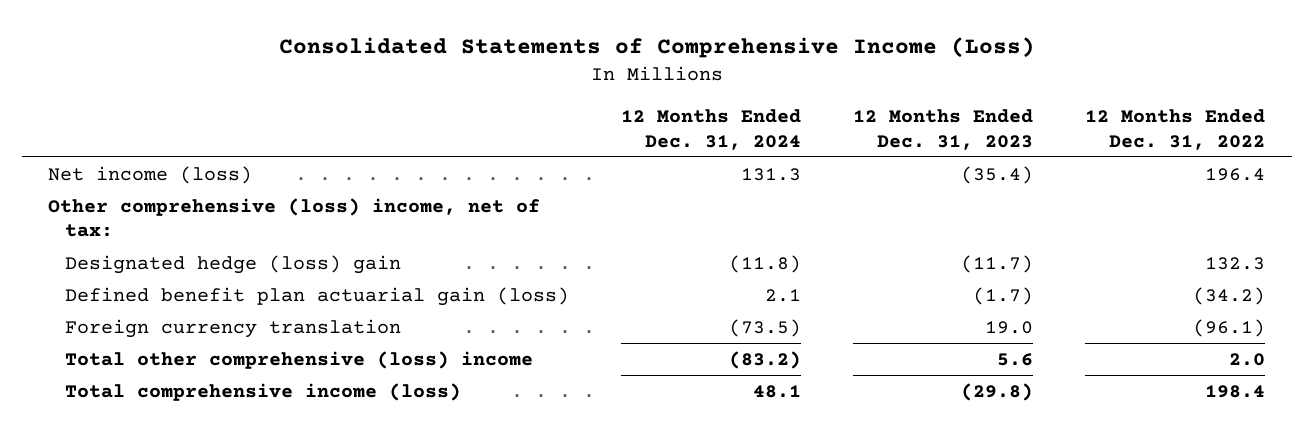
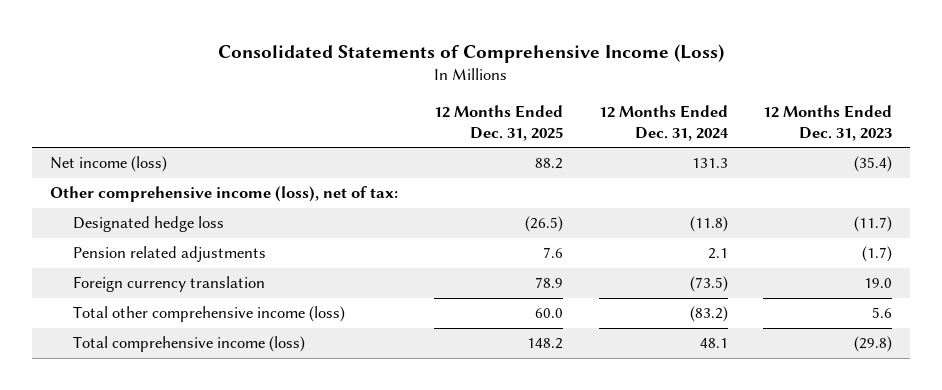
[1085,109,1266,150] 12 Months Ended Dec. 31, 2022 -> none
none -> [433,104,563,141] 12 Months Ended Dec. 31, 2025
[48,197,541,238] Other comprehensive (loss) income, net of tax: -> [49,186,398,203] Other comprehensive income (loss), net of tax:
[65,254,402,274] Designated hedge (loss) gain -> [73,216,225,233] Designated hedge loss
[65,286,570,306] Defined benefit plan actuarial gain (loss) -> [73,246,267,263] Pension related adjustments
[65,350,534,369] Total other comprehensive (loss) income -> [73,306,346,323] Total other comprehensive income (loss)

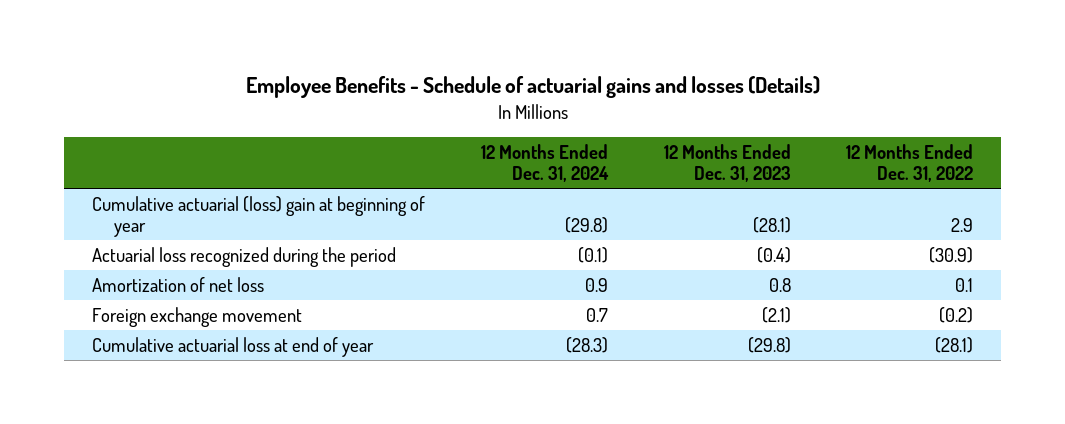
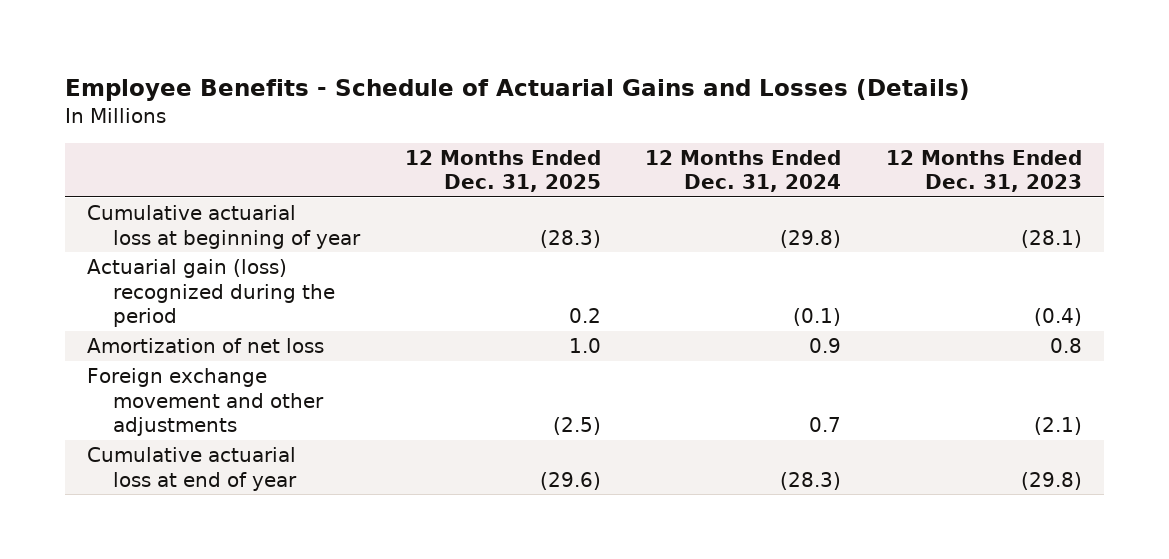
[245,76,820,99] Employee Benefits - Schedule of actuarial gains and losses (Details) -> [64,78,970,101] Employee Benefits - Schedule of Actuarial Gains and Losses (Details)
[846,143,974,183] 12 Months Ended Dec. 31, 2022 -> none
none -> [404,149,601,193] 12 Months Ended Dec. 31, 2025
[92,195,426,238] Cumulative actuarial (loss) gain at beginning of year -> [87,205,361,249] Cumulative actuarial loss at beginning of year
[92,246,397,267] Actuarial loss recognized during the period -> [87,259,335,327] Actuarial gain (loss) recognized during the period
[92,306,303,327] Foreign exchange movement -> [87,368,324,436] Foreign exchange movement and other adjustments

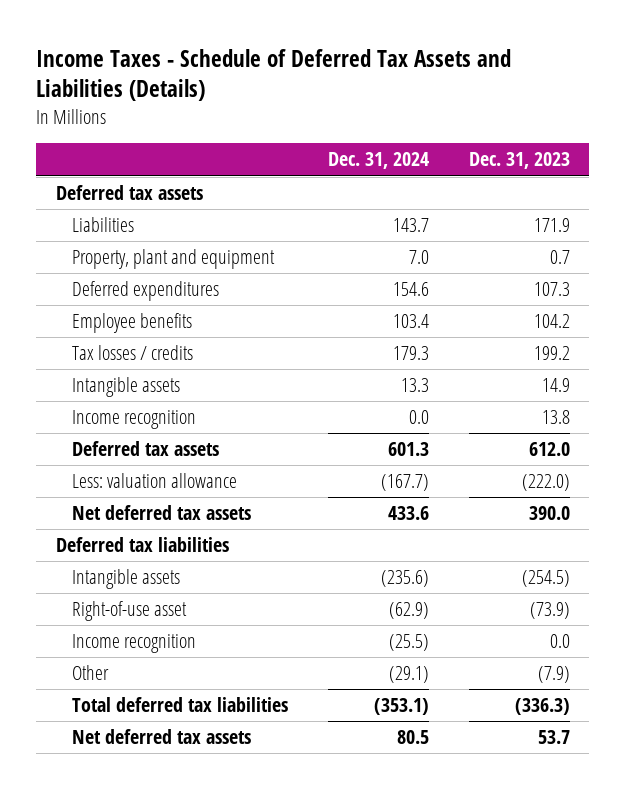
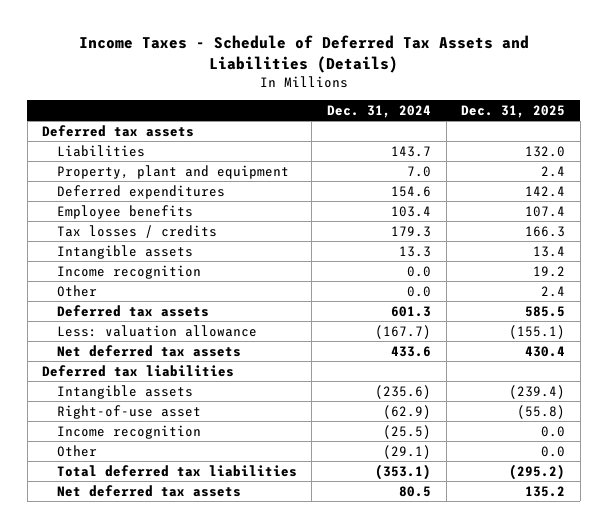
[468,152,570,170] Dec. 31, 2023 -> none
none -> [461,104,566,118] Dec. 31, 2025
none -> [56,284,97,297] Other

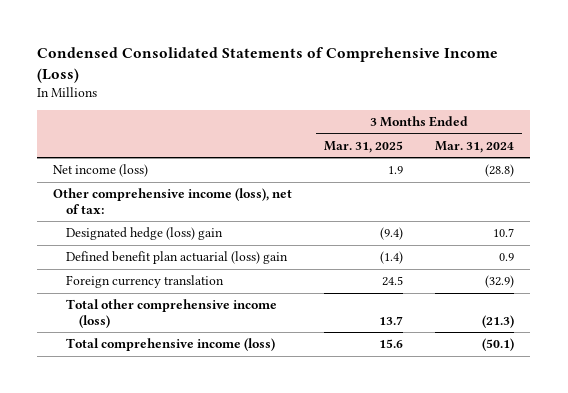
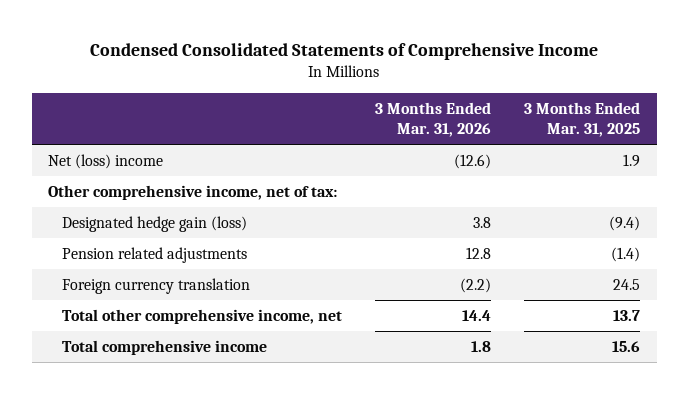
[37,47,499,83] Condensed Consolidated Statements of Comprehensive Income (Loss) -> [90,43,599,61] Condensed Consolidated Statements of Comprehensive Income
[435,140,515,153] Mar. 31, 2024 -> none
none -> [375,101,492,138] 3 Months Ended Mar. 31, 2026
[53,164,149,178] Net income (loss) -> [48,153,164,169] Net (loss) income
[53,188,293,214] Other comprehensive income (loss), net of tax: -> [48,184,338,200] Other comprehensive income, net of tax:
[66,227,224,241] Designated hedge (loss) gain -> [62,215,248,232] Designated hedge gain (loss)
[66,251,289,265] Defined benefit plan actuarial (loss) gain -> [62,246,248,263] Pension related adjustments
[66,299,278,328] Total other comprehensive income (loss) -> [62,308,343,324] Total other comprehensive income, net
[66,338,276,352] Total comprehensive income (loss) -> [62,339,268,355] Total comprehensive income

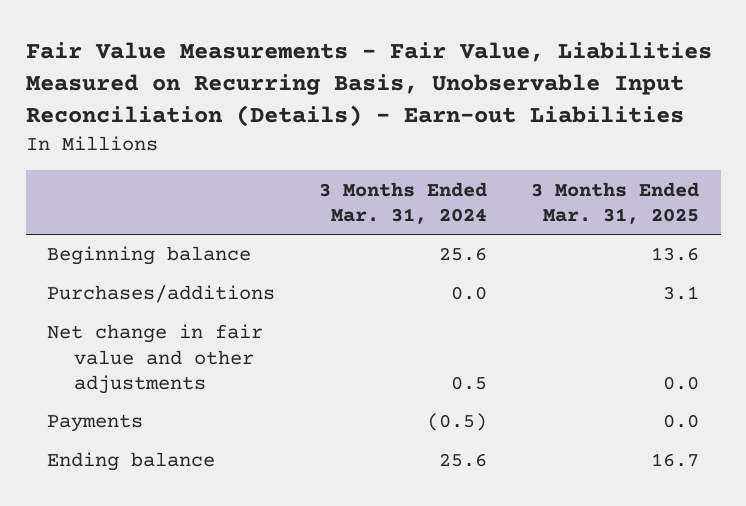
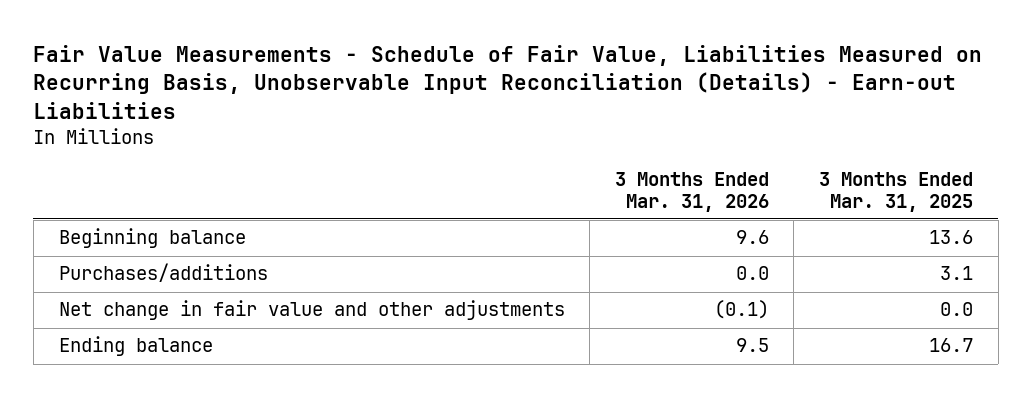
[25,41,712,127] Fair Value Measurements - Fair Value, Liabilities Measured on Recurring Basis, Unobservable Input Reconciliation (Details) - Earn-out Liabilities -> [33,44,983,119] Fair Value Measurements - Schedule of Fair Value, Liabilities Measured on Recurring Basis, Unobservable Input Reconciliation (Details) - Earn-out Liabilities
[319,181,488,224] 3 Months Ended Mar. 31, 2024 -> none
none -> [614,172,769,212] 3 Months Ended Mar. 31, 2026
[47,414,144,433] Payments -> none

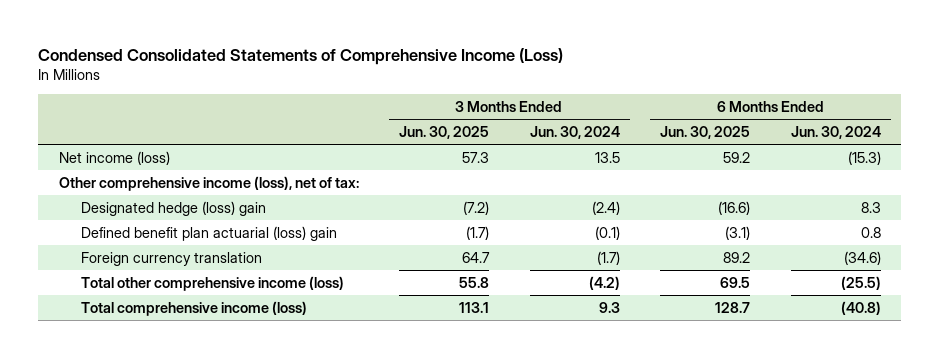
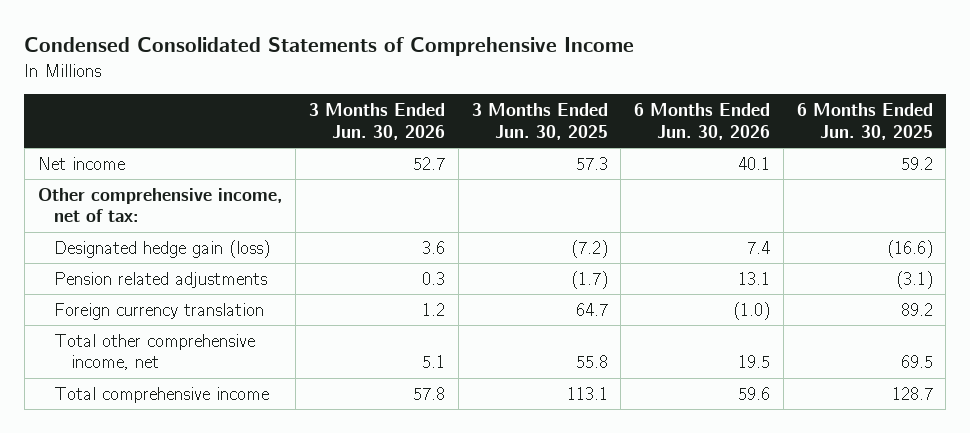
[38,47,564,65] Condensed Consolidated Statements of Comprehensive Income (Loss) -> [24,37,635,57] Condensed Consolidated Statements of Comprehensive Income
[529,126,620,140] Jun. 30, 2024 -> none
[790,126,881,140] Jun. 30, 2024 -> none
none -> [309,103,446,140] 3 Months Ended Jun. 30, 2026
none -> [634,103,771,140] 6 Months Ended Jun. 30, 2026
[58,150,170,165] Net income (loss) -> [37,156,125,170] Net income
[58,175,359,191] Other comprehensive income (loss), net of tax: -> [37,187,283,223] Other comprehensive income, net of tax:
[80,200,266,216] Designated hedge (loss) gain -> [54,239,271,258] Designated hedge gain (loss)
[80,225,337,241] Defined benefit plan actuarial (loss) gain -> [54,271,268,288] Pension related adjustments
[80,275,344,291] Total other comprehensive income (loss) -> [54,333,256,371] Total other comprehensive income, net
[80,300,307,316] Total comprehensive income (loss) -> [54,386,270,403] Total comprehensive income

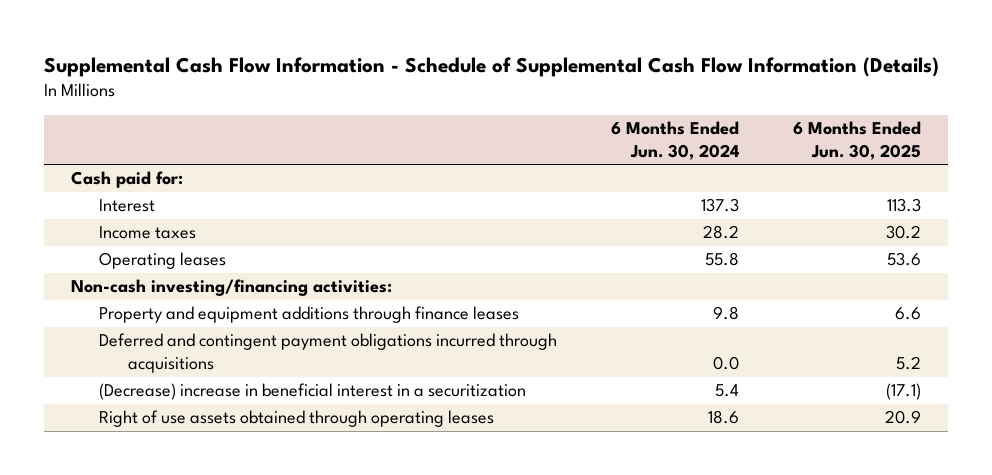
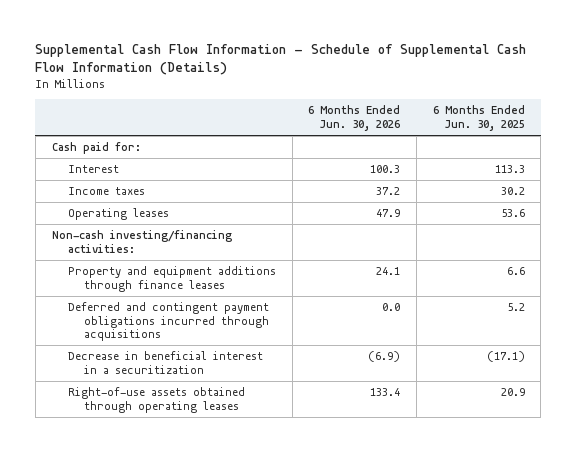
[611,120,740,160] 6 Months Ended Jun. 30, 2024 -> none
none -> [308,105,401,132] 6 Months Ended Jun. 30, 2026
[99,383,527,401] (Decrease) increase in beneficial interest in a securitization -> [67,351,263,374] Decrease in beneficial interest in a securitization
[99,410,495,428] Right of use assets obtained through operating leases -> [67,387,245,413] Right-of-use assets obtained through operating leases

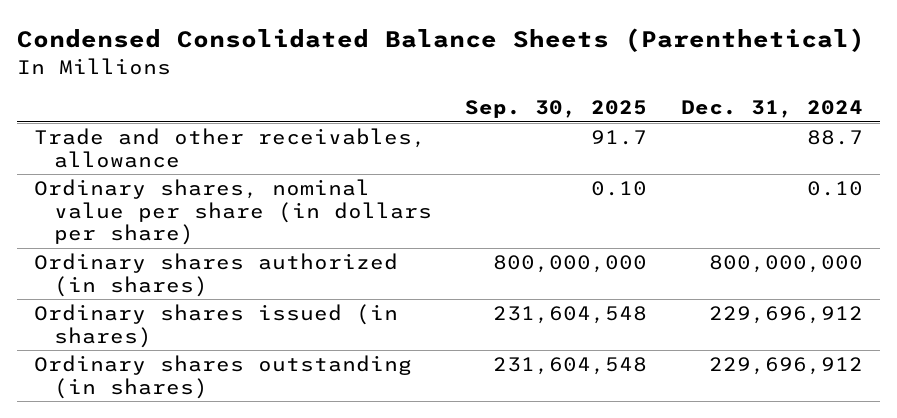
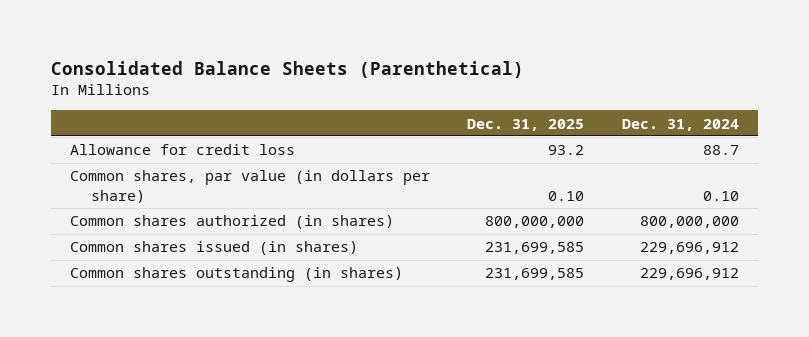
[17,28,866,53] Condensed Consolidated Balance Sheets (Parenthetical) -> [51,60,525,78] Consolidated Balance Sheets (Parenthetical)
[465,100,648,119] Sep. 30, 2025 -> none
none -> [467,118,585,131] Dec. 31, 2025
[33,128,426,168] Trade and other receivables, allowance -> [69,144,295,156] Allowance for credit loss
[33,179,432,246] Ordinary shares, nominal value per share (in dollars per share) -> [69,170,430,203] Common shares, par value (in dollars per share)
[33,253,398,297] Ordinary shares authorized (in shares) -> [69,215,394,230] Common shares authorized (in shares)
[33,304,398,348] Ordinary shares issued (in shares) -> [69,241,358,256] Common shares issued (in shares)
[33,355,412,399] Ordinary shares outstanding (in shares) -> [69,267,403,283] Common shares outstanding (in shares)

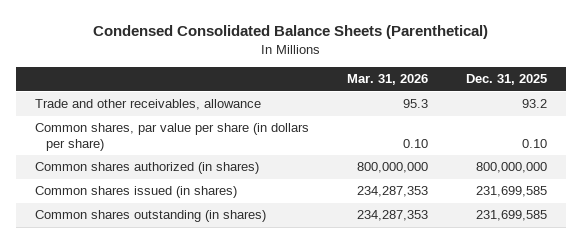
[51,60,525,78] Consolidated Balance Sheets (Parenthetical) -> [92,25,488,40] Condensed Consolidated Balance Sheets (Parenthetical)
[621,118,739,131] Dec. 31, 2024 -> none
none -> [346,74,428,86] Mar. 31, 2026
[69,144,295,156] Allowance for credit loss -> [34,99,261,111] Trade and other receivables, allowance
[69,170,430,203] Common shares, par value (in dollars per share) -> [34,123,309,151] Common shares, par value per share (in dollars per share)

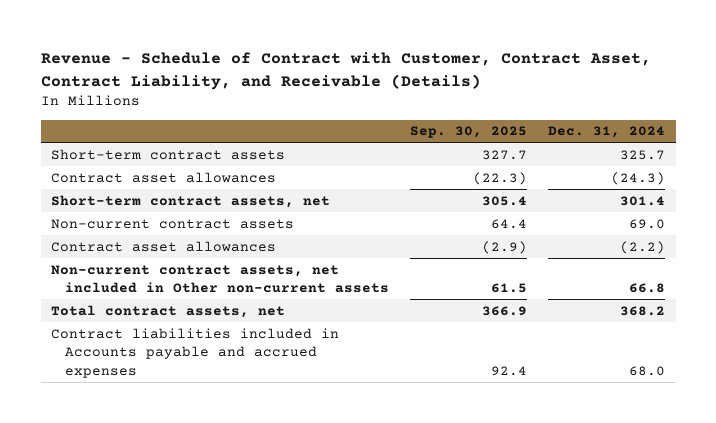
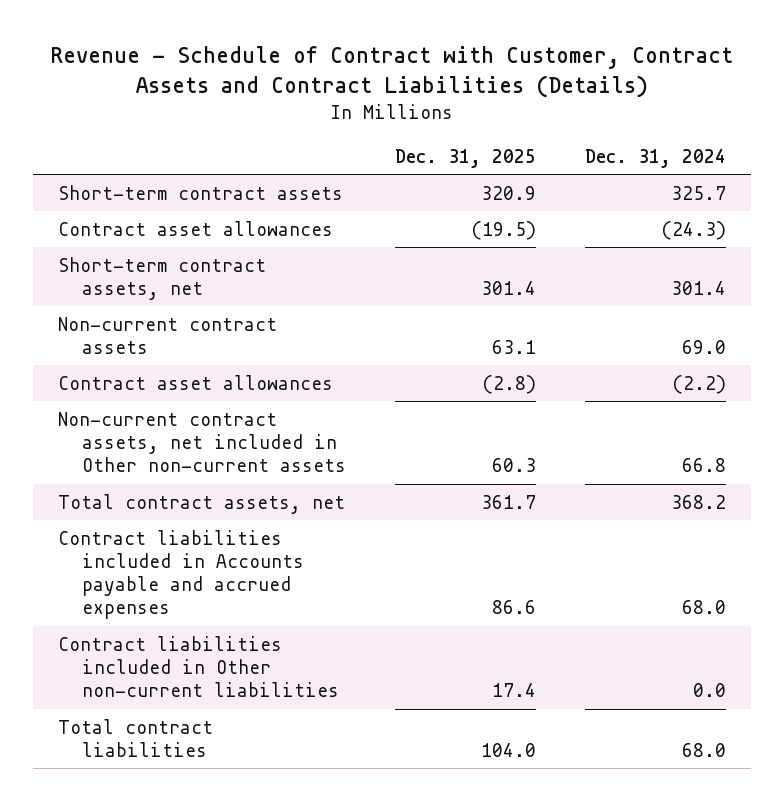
[40,52,651,90] Revenue - Schedule of Contract with Customer, Contract Asset, Contract Liability, and Receivable (Details) -> [49,46,733,99] Revenue - Schedule of Contract with Customer, Contract Assets and Contract Liabilities (Details)
[410,126,528,139] Sep. 30, 2025 -> none
none -> [394,148,536,168] Dec. 31, 2025
none -> [57,635,339,698] Contract liabilities included in Other non-current liabilities
none -> [57,718,213,757] Total contract liabilities

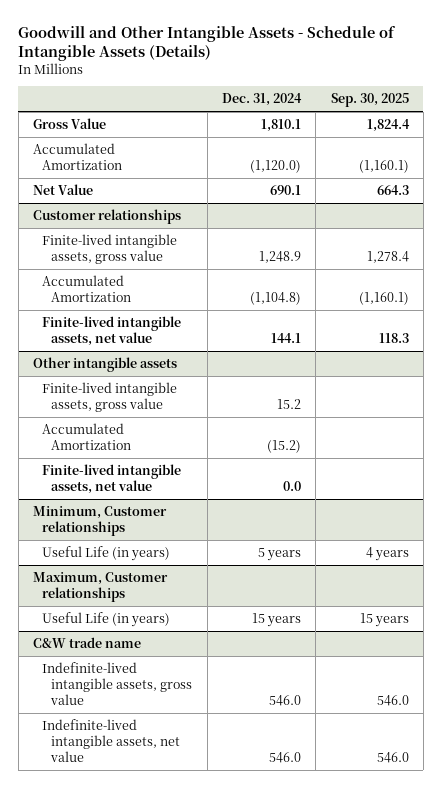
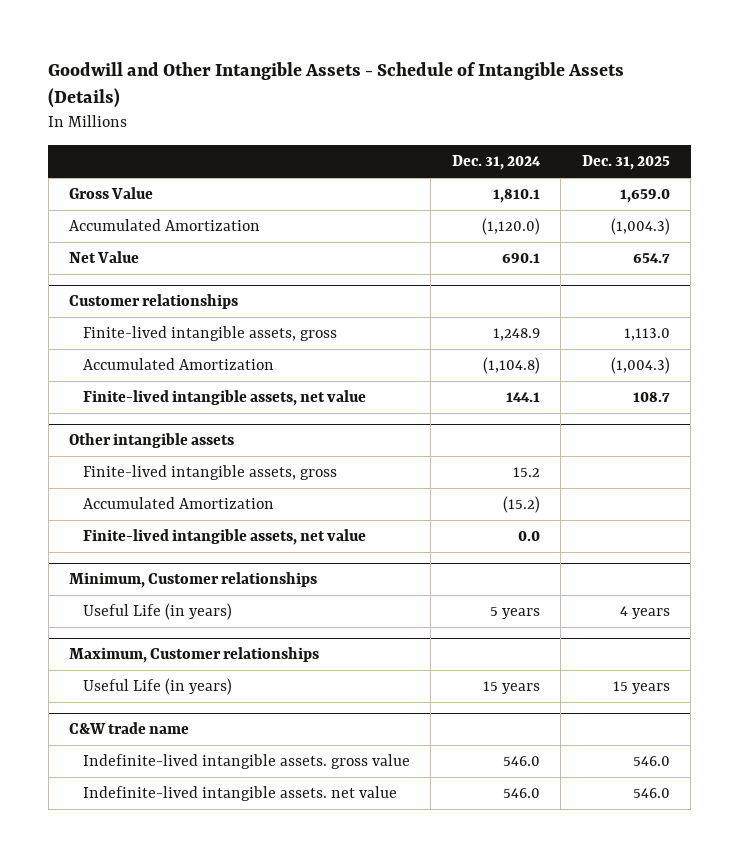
[330,93,409,108] Sep. 30, 2025 -> none
none -> [581,155,670,171] Dec. 31, 2025
[42,234,178,265] Finite-lived intangible assets, gross value -> [82,326,337,342] Finite-lived intangible assets, gross
[42,382,178,413] Finite-lived intangible assets, gross value -> [82,465,337,481] Finite-lived intangible assets, gross
[42,662,193,705] Indefinite-lived intangible assets, gross value -> [82,754,410,770] Indefinite-lived intangible assets. gross value
[42,719,181,762] Indefinite-lived intangible assets, net value -> [82,786,397,802] Indefinite-lived intangible assets. net value

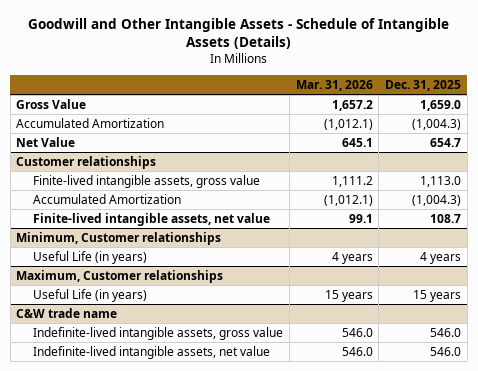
[451,155,541,171] Dec. 31, 2024 -> none
none -> [295,79,373,91] Mar. 31, 2026
[82,326,337,342] Finite-lived intangible assets, gross -> [33,174,261,188] Finite-lived intangible assets, gross value
[68,433,234,449] Other intangible assets -> none
[82,465,337,481] Finite-lived intangible assets, gross -> none
[82,497,274,510] Accumulated Amortization -> none
[82,529,366,546] Finite-lived intangible assets, net value -> none
[82,754,410,770] Indefinite-lived intangible assets. gross value -> [33,326,284,340] Indefinite-lived intangible assets, gross value
[82,786,397,802] Indefinite-lived intangible assets. net value -> [33,345,271,359] Indefinite-lived intangible assets, net value

